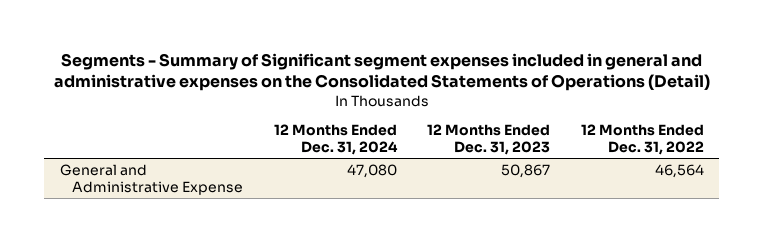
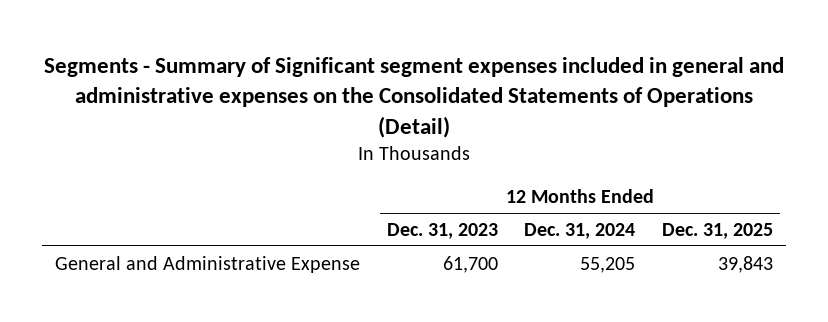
[581,124,705,156] 12 Months Ended Dec. 31, 2022 -> none
none -> [661,222,773,239] Dec. 31, 2025
[346,163,397,178] 47,080 -> [580,256,636,273] 55,205
[501,163,551,178] 50,867 -> [442,255,498,273] 61,700

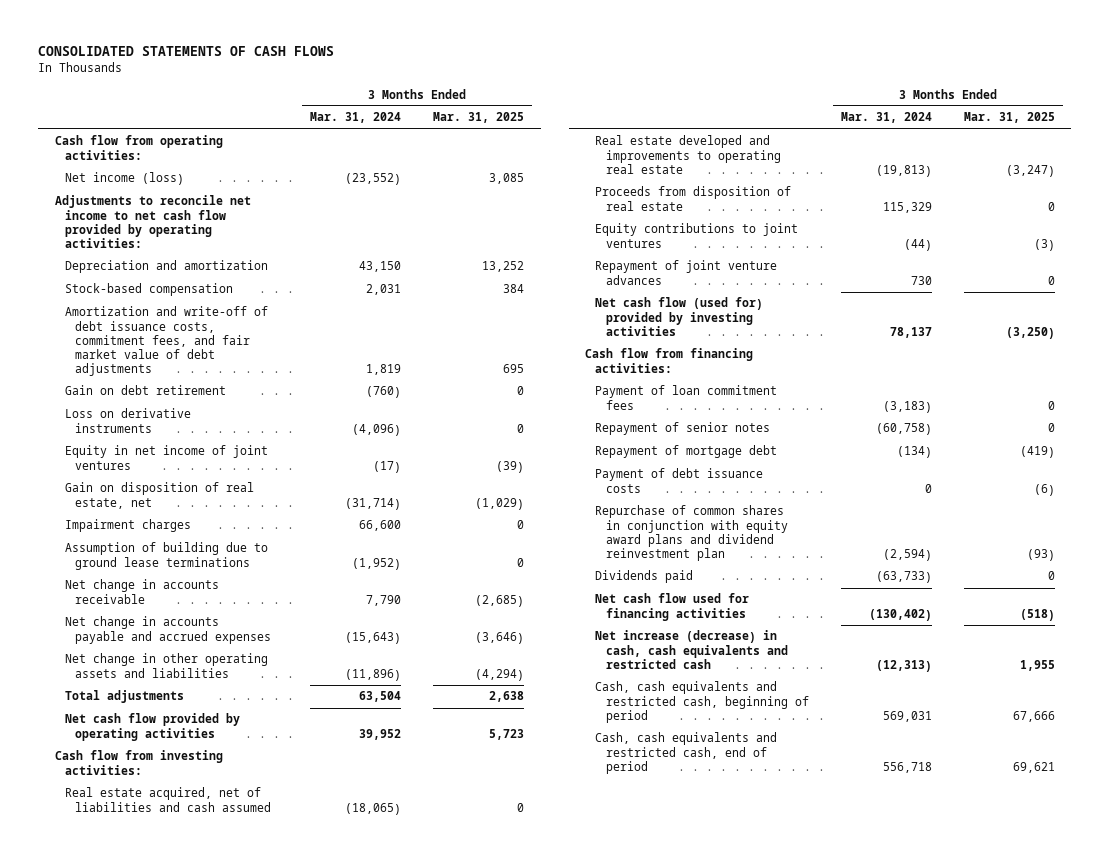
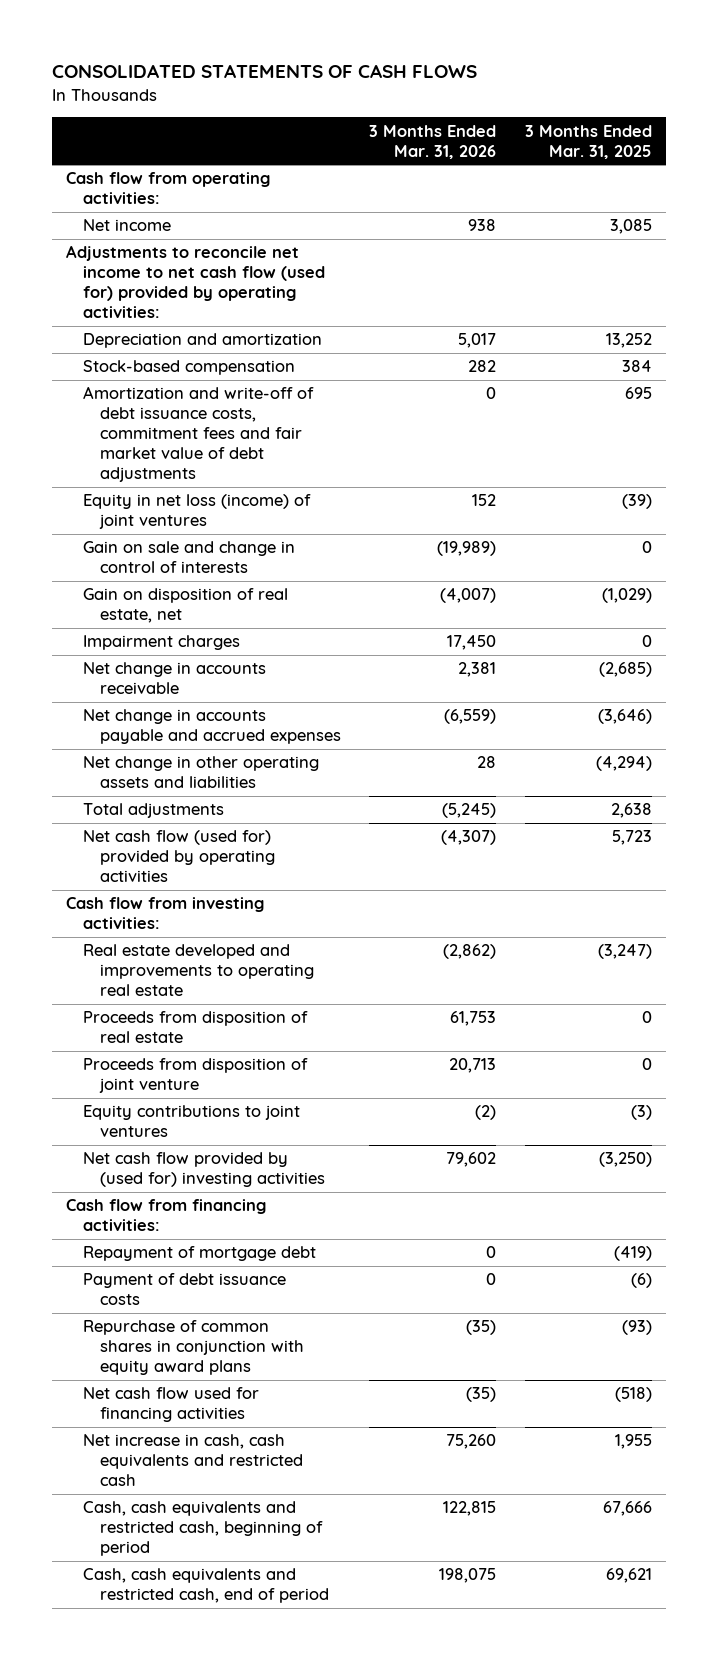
[310,112,402,124] Mar. 31, 2024 -> none
none -> [369,124,497,159] 3 Months Ended Mar. 31, 2026
[64,172,184,186] Net income (loss) -> [83,219,172,232] Net income
[54,195,251,248] Adjustments to reconcile net income to net cash flow provided by operating activities: -> [66,245,326,319] Adjustments to reconcile net income to net cash flow (used for) provided by operating activities:
[64,385,226,396] Gain on debt retirement -> none
[64,408,191,433] Loss on derivative instruments -> none
[64,306,268,376] Amortization and write-off of debt issuance costs, commitment fees, and fair market value of debt adjustments -> [83,386,315,483] Amortization and write-off of debt issuance costs, commitment fees and fair market value of debt adjustments
[64,445,268,470] Equity in net income of joint ventures -> [83,494,312,530] Equity in net loss (income) of joint ventures
none -> [83,541,296,574] Gain on sale and change in control of interests
[64,542,268,570] Assumption of building due to ground lease terminations -> none
[64,713,240,741] Net cash flow provided by operating activities -> [83,830,275,883] Net cash flow (used for) provided by operating activities
[64,787,271,812] Real estate acquired, net of liabilities and cash assumed -> none
none -> [83,1058,309,1094] Proceeds from disposition of joint venture
[595,260,778,285] Repayment of joint venture advances -> none
[595,297,764,336] Net cash flow (used for) provided by investing activities -> [83,1152,325,1188] Net cash flow provided by (used for) investing activities
[595,385,778,410] Payment of loan commitment fees -> none
[595,422,771,436] Repayment of senior notes -> none
[595,570,694,584] Dividends paid -> none
[595,505,788,561] Repurchase of common shares in conjunction with equity award plans and dividend reinvestment plan -> [83,1320,304,1376] Repurchase of common shares in conjunction with equity award plans
[595,630,788,669] Net increase (decrease) in cash, cash equivalents and restricted cash -> [83,1434,303,1487] Net increase in cash, cash equivalents and restricted cash

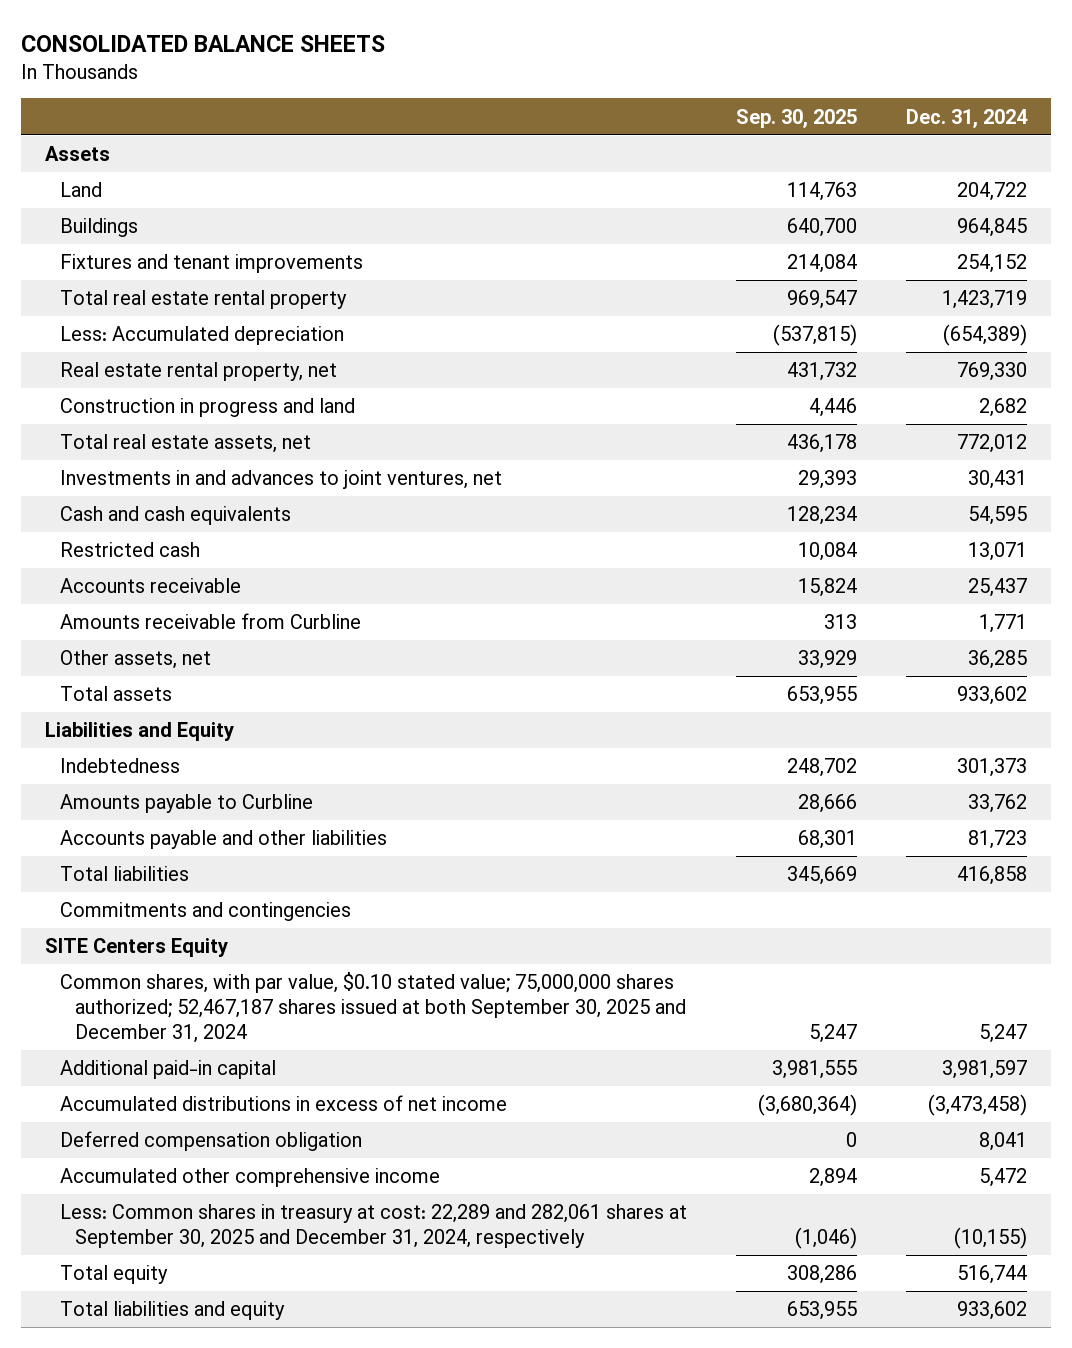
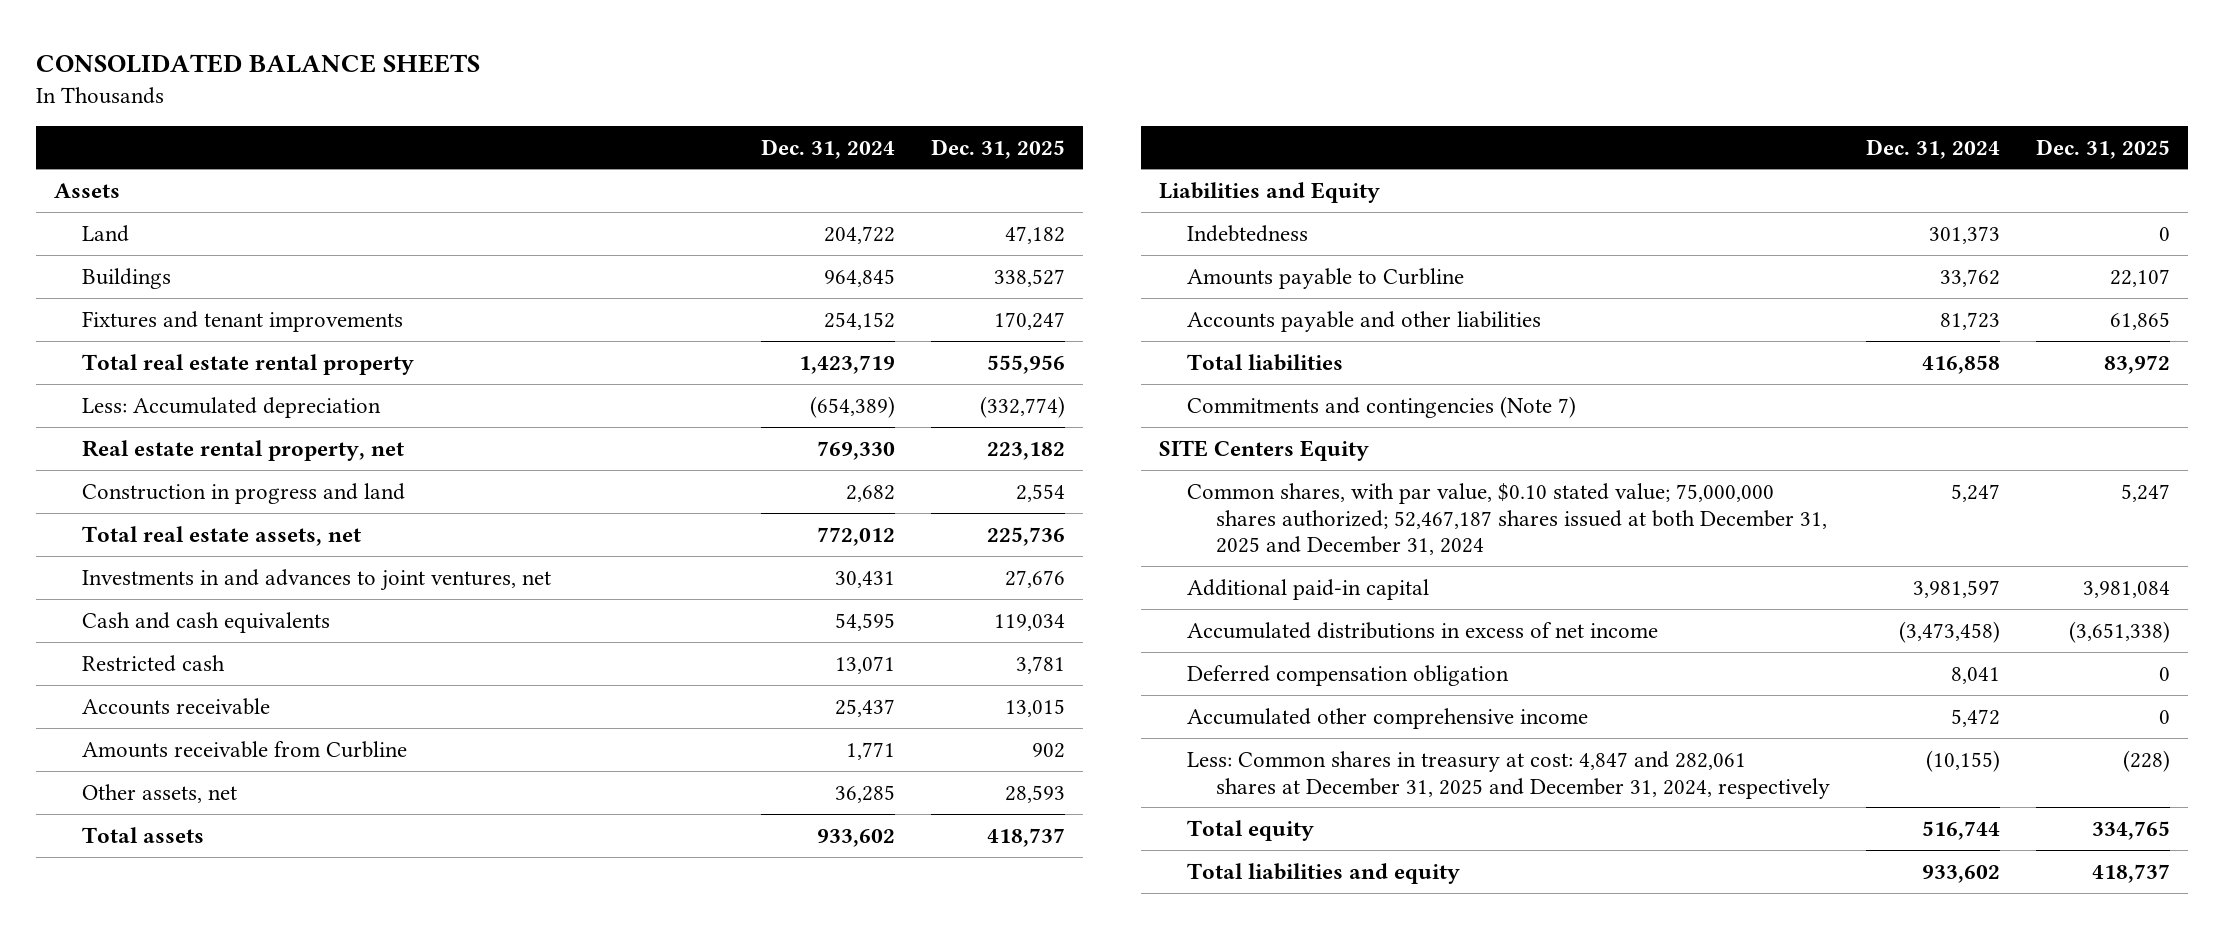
[735,108,857,128] Sep. 30, 2025 -> none
none -> [931,138,1066,159] Dec. 31, 2025
[60,902,352,922] Commitments and contingencies -> [1187,395,1577,418] Commitments and contingencies (Note 7)
[60,972,686,1043] Common shares, with par value, $0.10 stated value; 75,000,000 shares authorized; 52,467,187 shares issued at both September 30, 2025 and December 31, 2024 -> [1187,482,1827,556] Common shares, with par value, $0.10 stated value; 75,000,000 shares authorized; 52,467,187 shares issued at both December 31, 2025 and December 31, 2024
[60,1204,688,1248] Less: Common shares in treasury at cost: 22,289 and 282,061 shares at September 30, 2025 and December 31, 2024, respectively -> [1187,750,1830,799] Less: Common shares in treasury at cost: 4,847 and 282,061 shares at December 31, 2025 and December 31, 2024, respectively

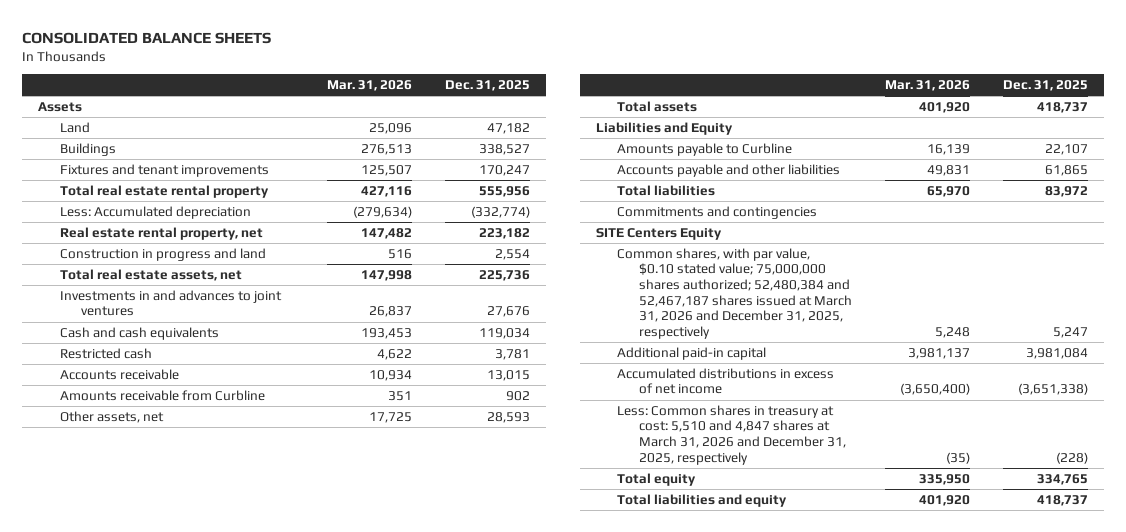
[760,138,895,159] Dec. 31, 2024 -> none
none -> [326,79,412,91] Mar. 31, 2026
[82,568,552,591] Investments in and advances to joint ventures, net -> [59,289,282,317] Investments in and advances to joint ventures
[1187,224,1309,242] Indebtedness -> none
[1187,395,1577,418] Commitments and contingencies (Note 7) -> [617,205,818,219] Commitments and contingencies
[1187,482,1827,556] Common shares, with par value, $0.10 stated value; 75,000,000 shares authorized; 52,467,187 shares issued at both December 31, 2025 and December 31, 2024 -> [617,247,852,339] Common shares, with par value, $0.10 stated value; 75,000,000 shares authorized; 52,480,384 and 52,467,187 shares issued at March 31, 2026 and December 31, 2025, respectively
[1187,664,1510,686] Deferred compensation obligation -> none
[1187,707,1589,729] Accumulated other comprehensive income -> none
[1187,750,1830,799] Less: Common shares in treasury at cost: 4,847 and 282,061 shares at December 31, 2025 and December 31, 2024, respectively -> [617,404,846,465] Less: Common shares in treasury at cost: 5,510 and 4,847 shares at March 31, 2026 and December 31, 2025, respectively

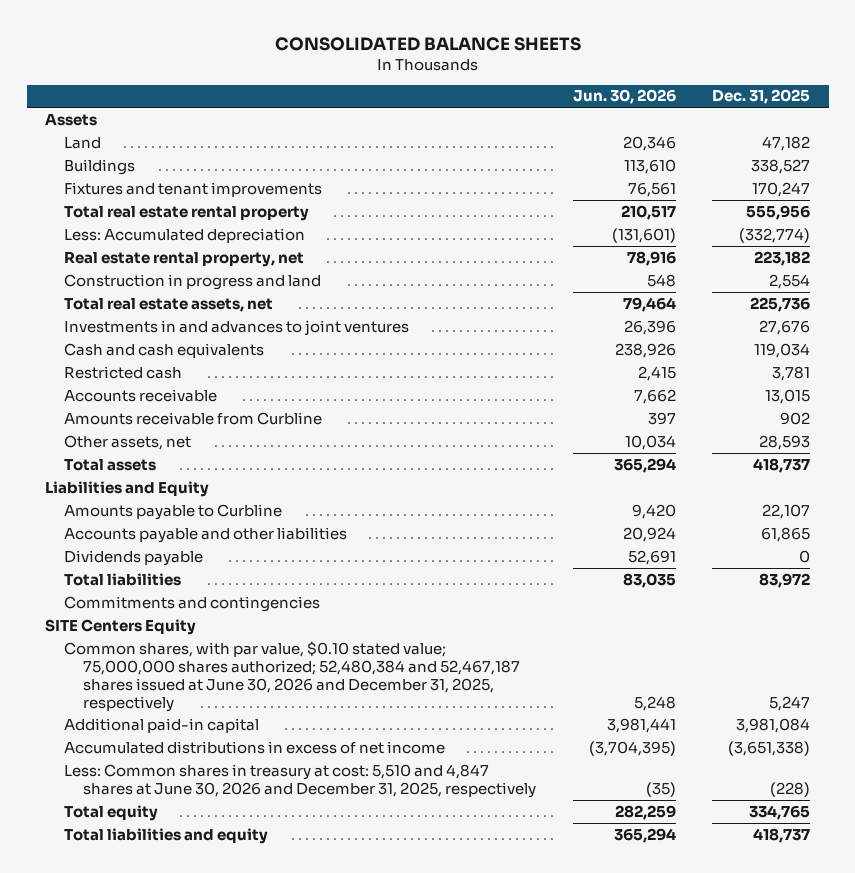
[326,79,412,91] Mar. 31, 2026 -> none
none -> [572,89,676,105] Jun. 30, 2026
none -> [63,549,203,566] Dividends payable
[617,247,852,339] Common shares, with par value, $0.10 stated value; 75,000,000 shares authorized; 52,480,384 and 52,467,187 shares issued at March 31, 2026 and December 31, 2025, respectively -> [63,640,521,712] Common shares, with par value, $0.10 stated value; 75,000,000 shares authorized; 52,480,384 and 52,467,187 shares issued at June 30, 2026 and December 31, 2025, respectively
[617,404,846,465] Less: Common shares in treasury at cost: 5,510 and 4,847 shares at March 31, 2026 and December 31, 2025, respectively -> [63,763,537,798] Less: Common shares in treasury at cost: 5,510 and 4,847 shares at June 30, 2026 and December 31, 2025, respectively

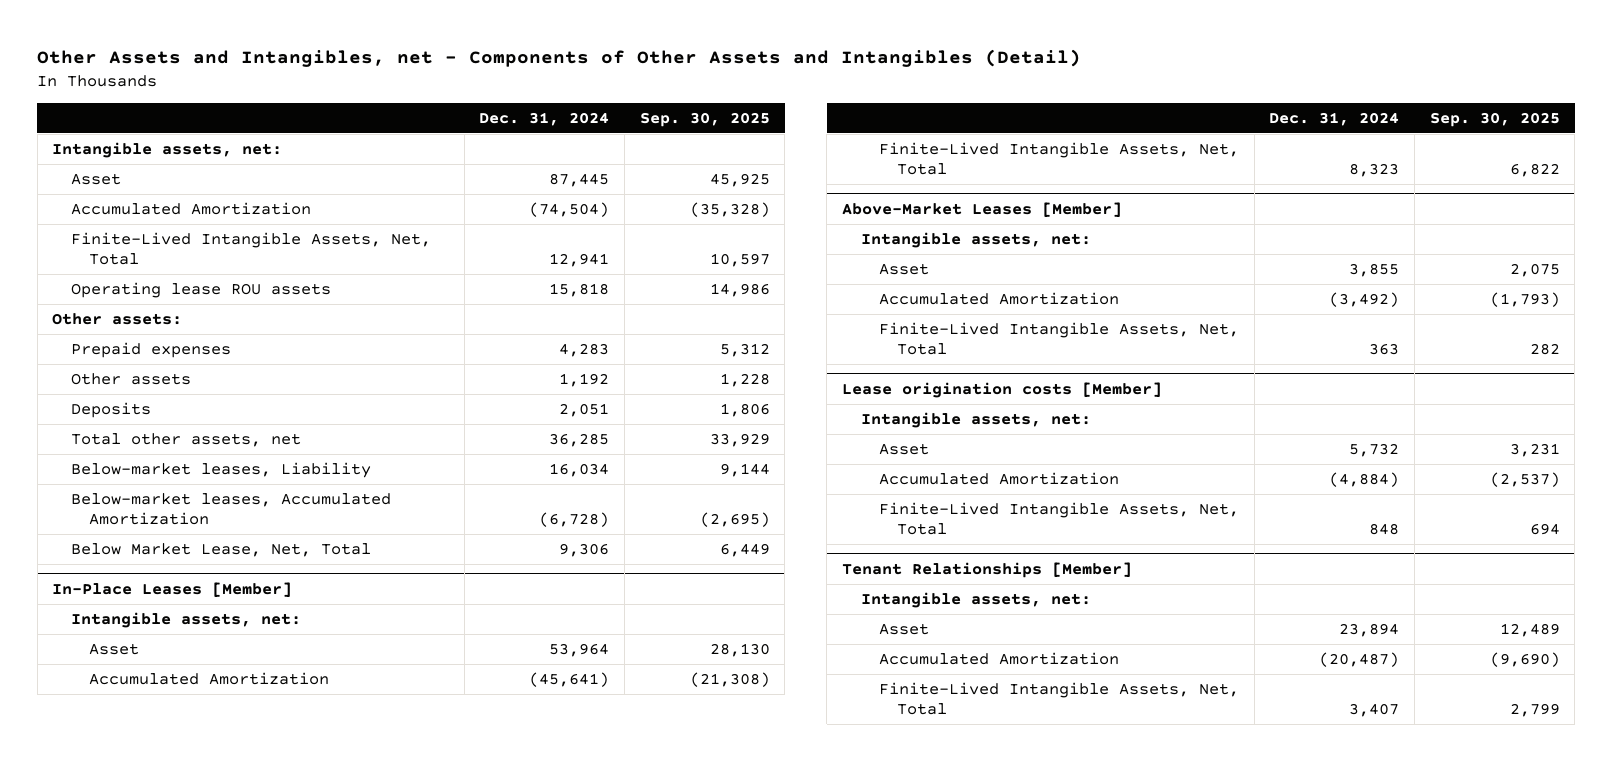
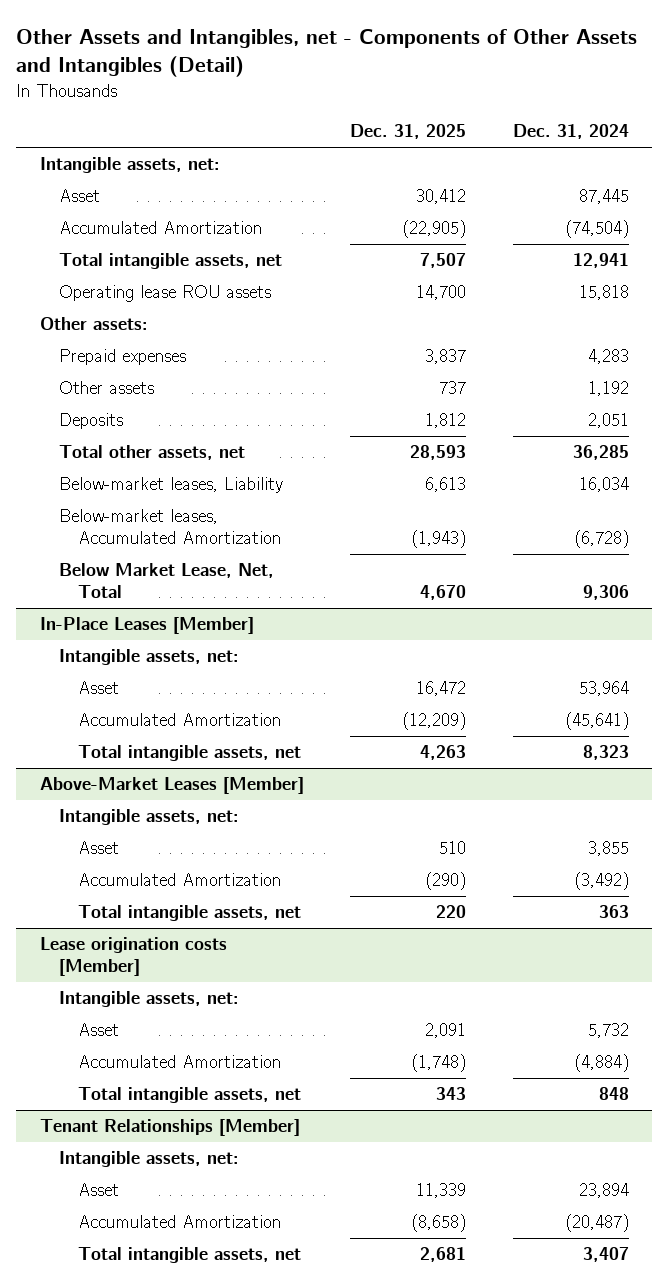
[639,111,770,127] Sep. 30, 2025 -> none
none -> [350,124,467,140] Dec. 31, 2025
[70,231,431,265] Finite-Lived Intangible Assets, Net, Total -> [58,253,282,270] Total intangible assets, net
[878,141,1239,175] Finite-Lived Intangible Assets, Net, Total -> [78,745,302,762] Total intangible assets, net
[878,321,1239,355] Finite-Lived Intangible Assets, Net, Total -> [78,905,302,922] Total intangible assets, net
[878,501,1239,535] Finite-Lived Intangible Assets, Net, Total -> [78,1087,302,1104] Total intangible assets, net
[878,681,1239,715] Finite-Lived Intangible Assets, Net, Total -> [78,1247,302,1264] Total intangible assets, net

